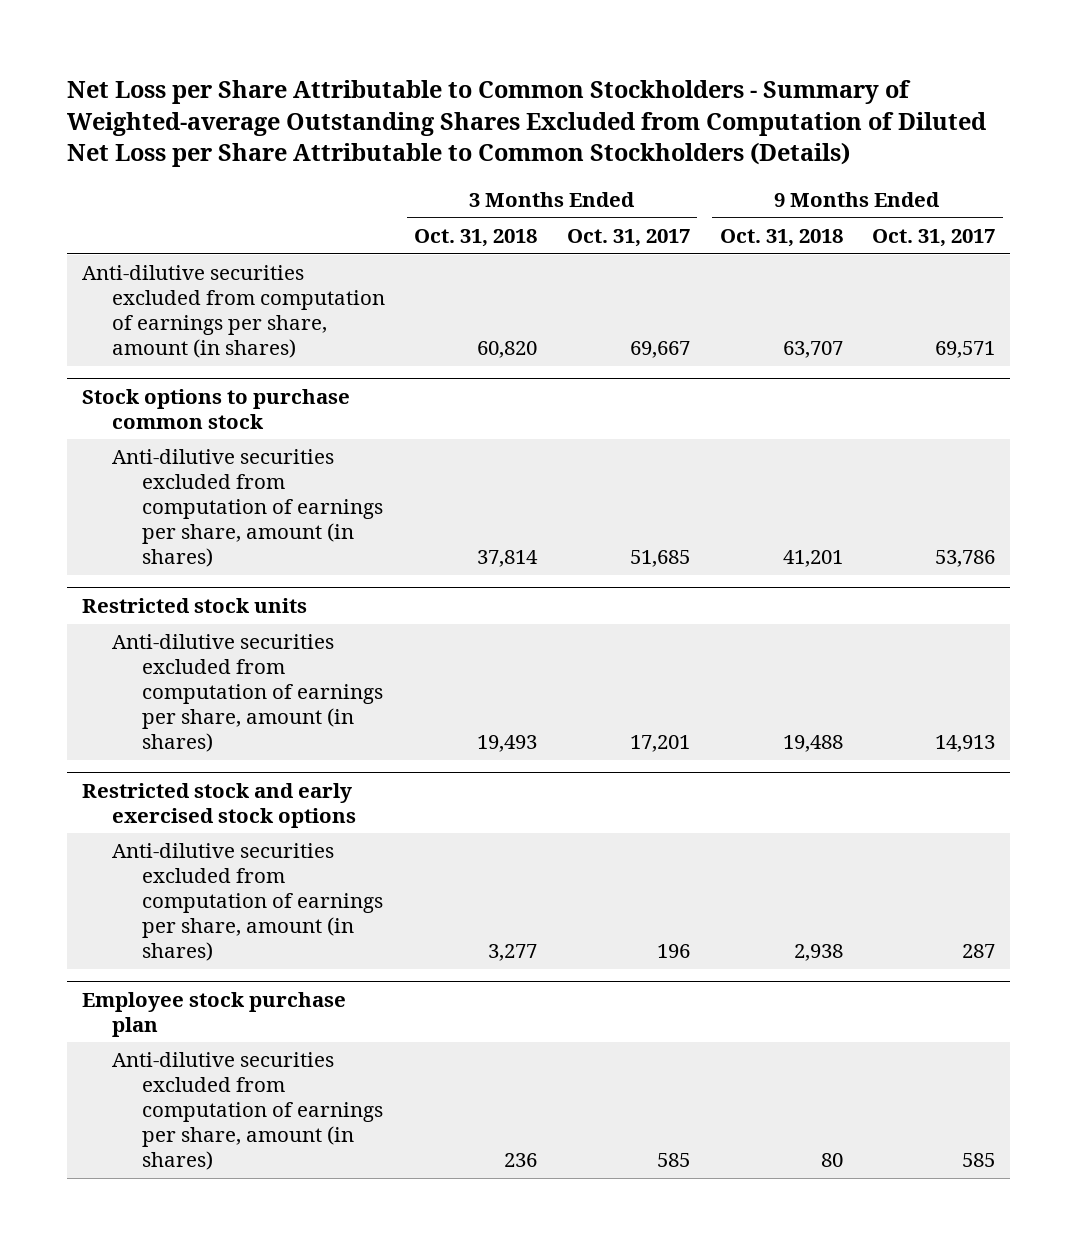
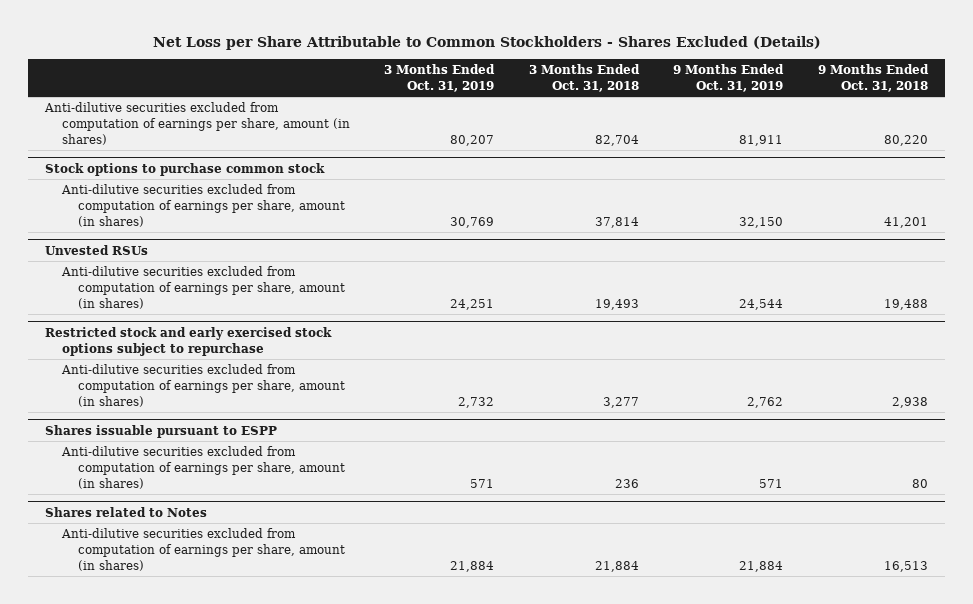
[66,80,986,168] Net Loss per Share Attributable to Common Stockholders - Summary of Weighted-average Outstanding Shares Excluded from Computation of Diluted Net Loss per Share Attributable to Common Stockholders (Details) -> [152,36,821,51] Net Loss per Share Attributable to Common Stockholders - Shares Excluded (Details)
[566,229,690,248] Oct. 31, 2017 -> none
[872,229,996,248] Oct. 31, 2017 -> none
none -> [384,64,496,93] 3 Months Ended Oct. 31, 2019
none -> [673,64,785,93] 9 Months Ended Oct. 31, 2019
[477,341,538,359] 60,820 -> [594,134,639,146] 82,704
[782,341,843,359] 63,707 -> [883,134,928,146] 80,220
[81,597,307,613] Restricted stock units -> [45,245,149,256] Unvested RSUs
[81,782,356,828] Restricted stock and early exercised stock options -> [45,327,333,356] Restricted stock and early exercised stock options subject to repurchase
[81,991,346,1037] Employee stock purchase plan -> none
none -> [45,425,278,439] Shares issuable pursuant to ESPP
none -> [45,507,208,518] Shares related to Notes
none -> [60,528,346,571] Anti-dilutive securities excluded from computation of earnings per share, amount (in shares)

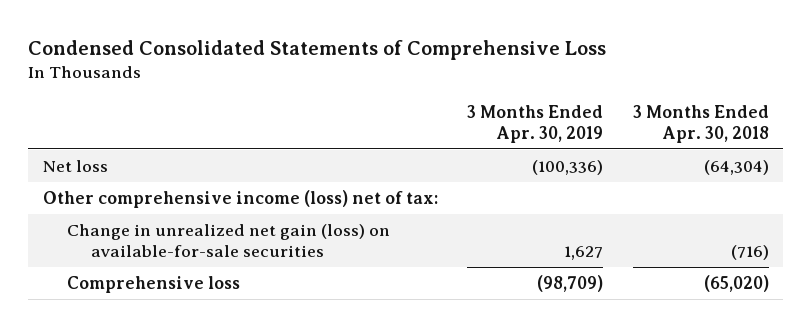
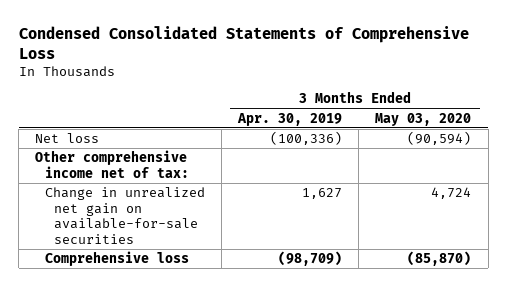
[632,104,769,143] 3 Months Ended Apr. 30, 2018 -> none
none -> [375,112,472,126] May 03, 2020
[42,190,438,209] Other comprehensive income (loss) net of tax: -> [35,150,189,178] Other comprehensive income net of tax:
[66,224,390,258] Change in unrealized net gain (loss) on available-for-sale securities -> [44,187,205,244] Change in unrealized net gain on available-for-sale securities

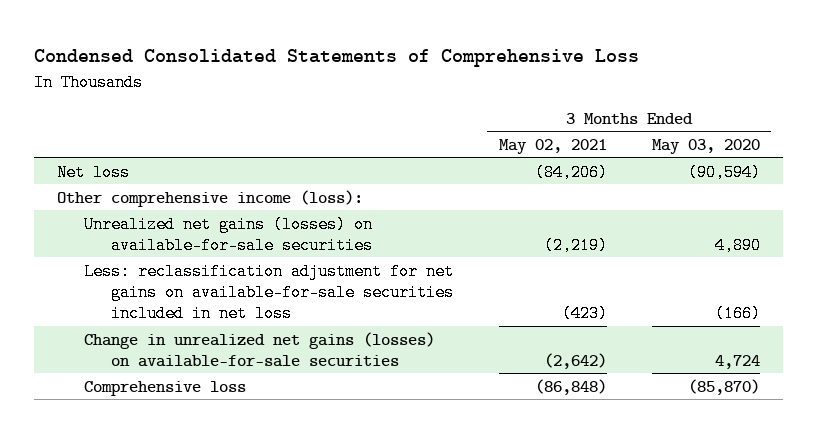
[237,112,343,126] Apr. 30, 2019 -> none
none -> [498,138,607,154] May 02, 2021
[35,150,189,178] Other comprehensive income net of tax: -> [56,189,363,207] Other comprehensive income (loss):
[44,187,205,244] Change in unrealized net gain on available-for-sale securities -> [84,215,374,254] Unrealized net gains (losses) on available-for-sale securities
[431,187,472,200] 4,724 -> [715,236,762,254] 4,890
none -> [84,262,455,323] Less: reclassification adjustment for net gains on available-for-sale securities included in net loss
none -> [84,331,436,367] Change in unrealized net gains (losses) on available-for-sale securities

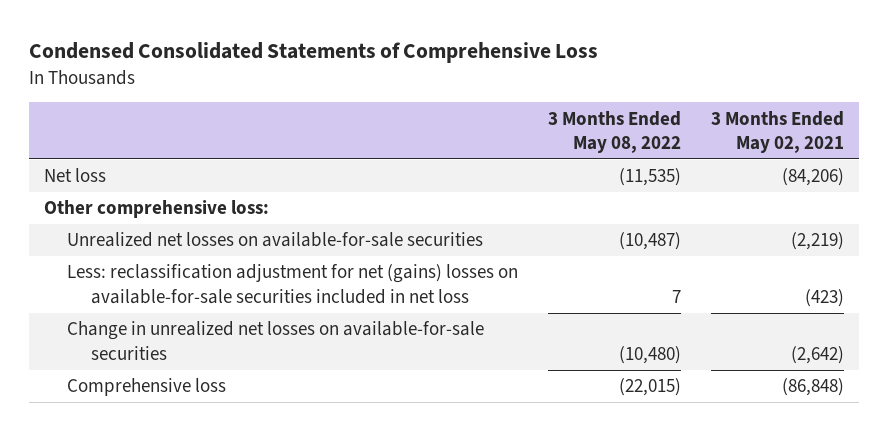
[652,138,761,154] May 03, 2020 -> none
none -> [548,110,682,154] 3 Months Ended May 08, 2022
[56,189,363,207] Other comprehensive income (loss): -> [43,200,269,219] Other comprehensive loss:
[84,215,374,254] Unrealized net gains (losses) on available-for-sale securities -> [67,232,484,248] Unrealized net losses on available-for-sale securities
[84,262,455,323] Less: reclassification adjustment for net gains on available-for-sale securities included in net loss -> [67,264,519,304] Less: reclassification adjustment for net (gains) losses on available-for-sale securities included in net loss
[84,331,436,367] Change in unrealized net gains (losses) on available-for-sale securities -> [67,321,485,360] Change in unrealized net losses on available-for-sale securities

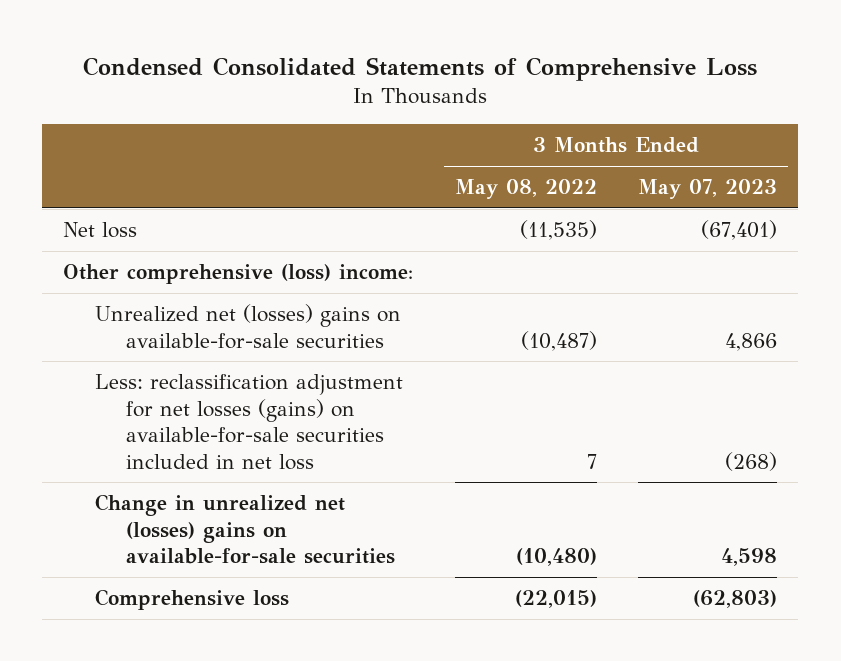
[711,110,845,154] 3 Months Ended May 02, 2021 -> none
none -> [638,179,778,200] May 07, 2023
[43,200,269,219] Other comprehensive loss: -> [63,264,414,285] Other comprehensive (loss) income:
[67,232,484,248] Unrealized net losses on available-for-sale securities -> [94,304,401,349] Unrealized net (losses) gains on available-for-sale securities
[67,264,519,304] Less: reclassification adjustment for net (gains) losses on available-for-sale securities included in net loss -> [94,374,403,470] Less: reclassification adjustment for net losses (gains) on available-for-sale securities included in net loss
[67,321,485,360] Change in unrealized net losses on available-for-sale securities -> [94,494,396,565] Change in unrealized net (losses) gains on available-for-sale securities

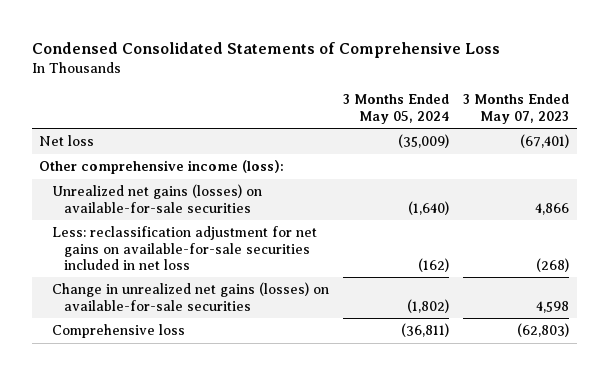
[454,179,597,200] May 08, 2022 -> none
none -> [343,94,450,124] 3 Months Ended May 05, 2024
[63,264,414,285] Other comprehensive (loss) income: -> [39,160,285,175] Other comprehensive income (loss):
[94,304,401,349] Unrealized net (losses) gains on available-for-sale securities -> [51,184,262,213] Unrealized net gains (losses) on available-for-sale securities
[94,374,403,470] Less: reclassification adjustment for net losses (gains) on available-for-sale securities included in net loss -> [51,226,317,270] Less: reclassification adjustment for net gains on available-for-sale securities included in net loss
[94,494,396,565] Change in unrealized net (losses) gains on available-for-sale securities -> [51,282,329,311] Change in unrealized net gains (losses) on available-for-sale securities

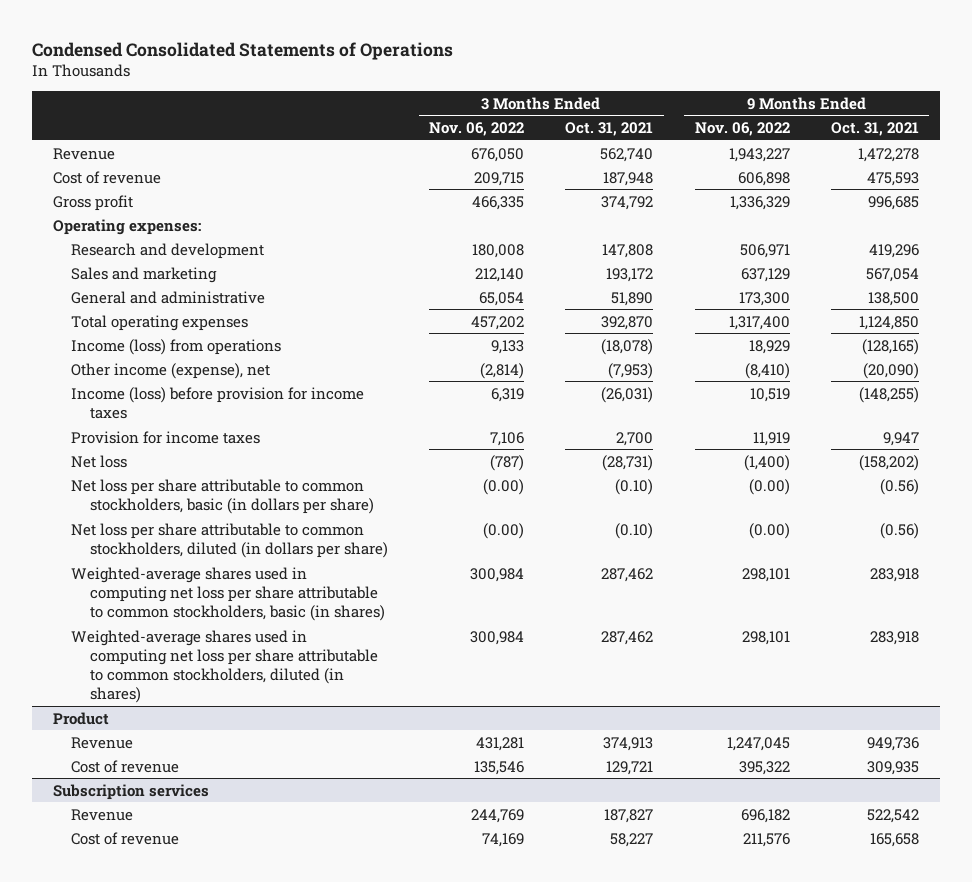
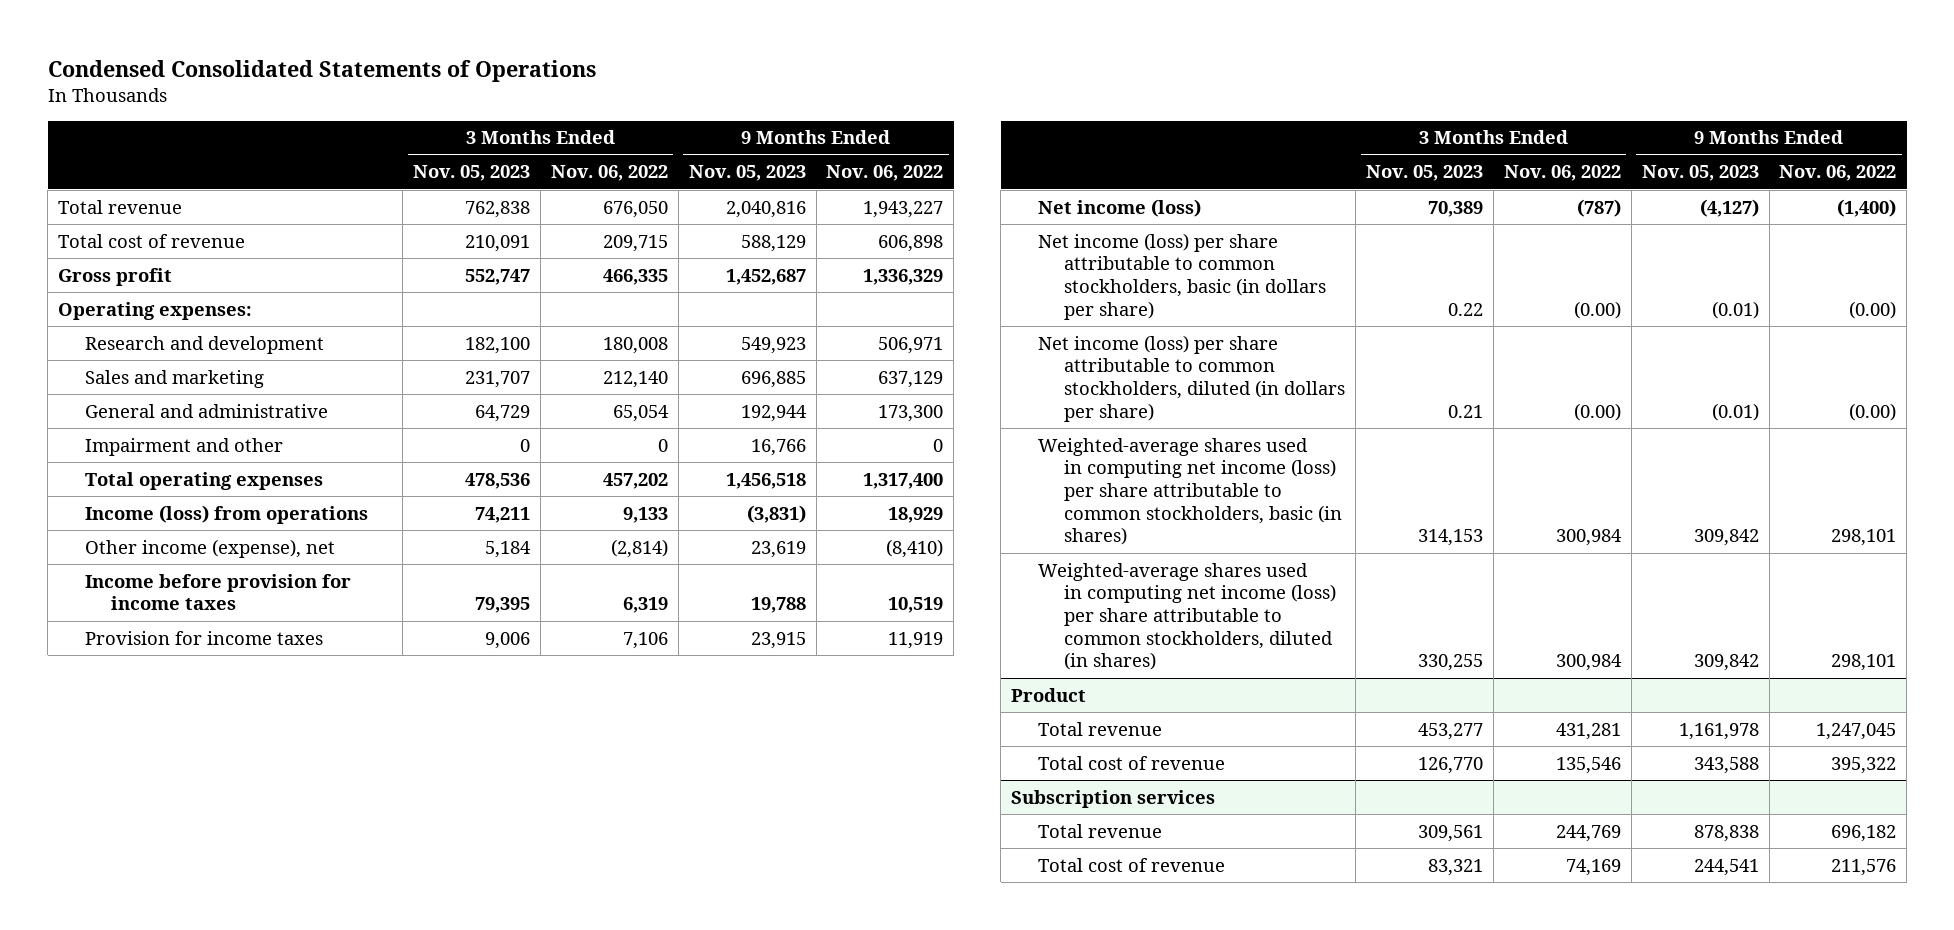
[565,122,654,137] Oct. 31, 2021 -> none
[831,122,920,137] Oct. 31, 2021 -> none
none -> [413,165,531,182] Nov. 05, 2023
none -> [688,165,806,182] Nov. 05, 2023
[52,147,115,160] Revenue -> [57,199,182,214] Total revenue
[52,170,161,184] Cost of revenue -> [57,233,245,248] Total cost of revenue
none -> [84,437,283,456] Impairment and other
[71,386,365,419] Income (loss) before provision for income taxes -> [84,573,351,611] Income before provision for income taxes
[71,454,128,468] Net loss -> [1037,198,1201,217] Net income (loss)
[71,478,374,514] Net loss per share attributable to common stockholders, basic (in dollars per share) -> [1037,232,1327,320] Net income (loss) per share attributable to common stockholders, basic (in dollars per share)
[71,522,388,558] Net loss per share attributable to common stockholders, diluted (in dollars per share) -> [1037,334,1346,422] Net income (loss) per share attributable to common stockholders, diluted (in dollars per share)
[71,566,385,621] Weighted-average shares used in computing net loss per share attributable to common stockholders, basic (in shares) -> [1037,437,1343,546] Weighted-average shares used in computing net income (loss) per share attributable to common stockholders, basic (in shares)
[71,629,378,704] Weighted-average shares used in computing net loss per share attributable to common stockholders, diluted (in shares) -> [1037,562,1337,671] Weighted-average shares used in computing net income (loss) per share attributable to common stockholders, diluted (in shares)
[71,736,134,749] Revenue -> [1037,721,1162,736] Total revenue
[71,759,180,773] Cost of revenue -> [1037,755,1225,770] Total cost of revenue
[71,808,134,821] Revenue -> [1037,823,1162,838] Total revenue
[71,831,180,845] Cost of revenue -> [1037,857,1225,872] Total cost of revenue

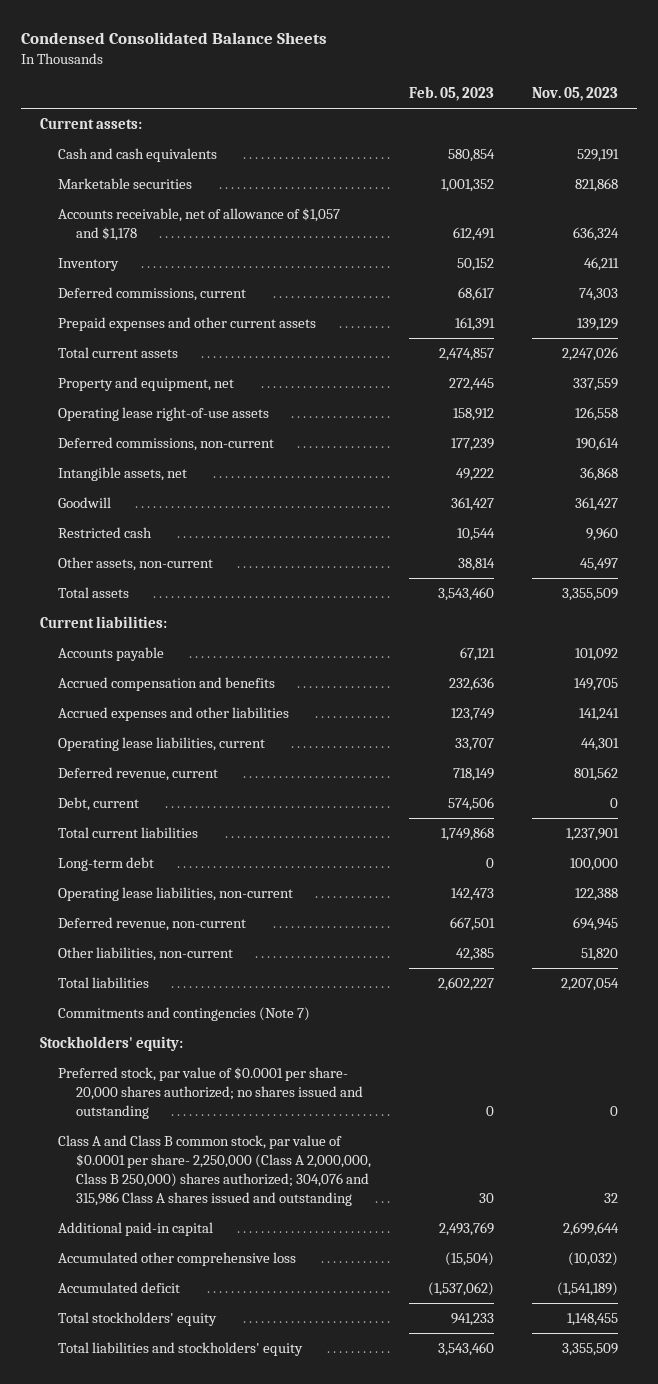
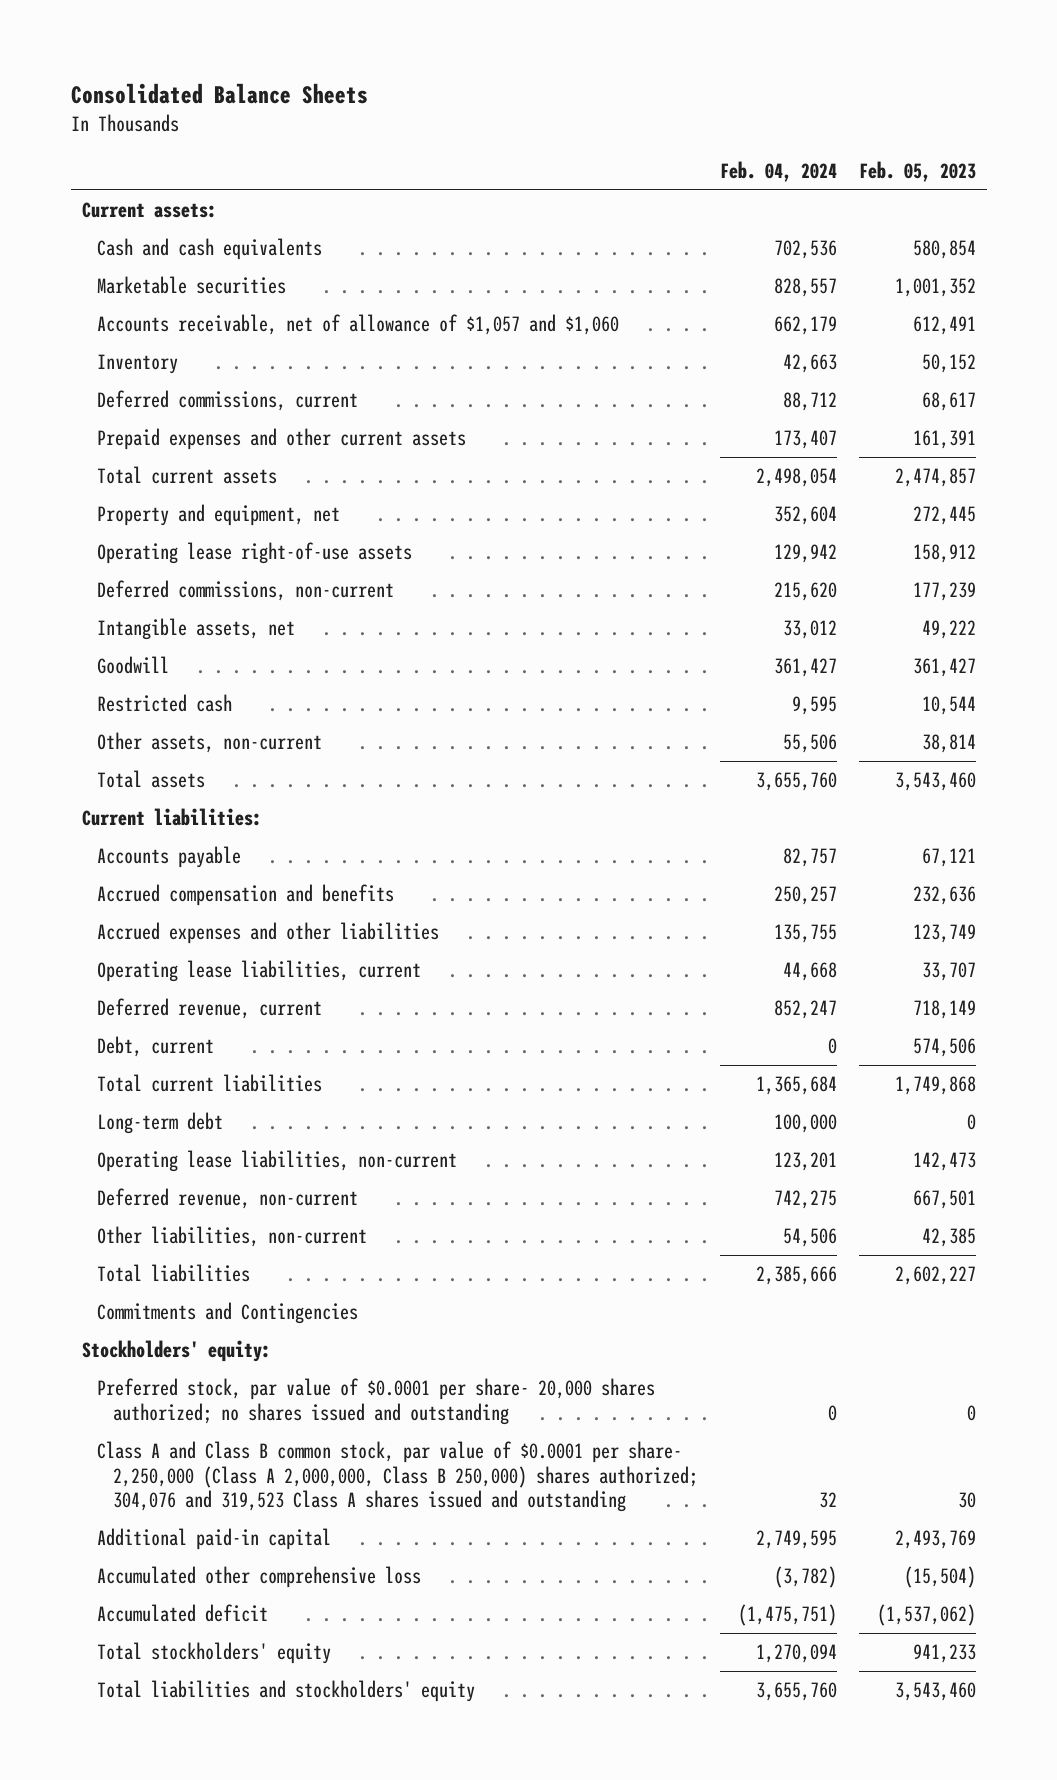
[20,31,327,44] Condensed Consolidated Balance Sheets -> [70,82,368,104] Consolidated Balance Sheets
[531,87,618,102] Nov. 05, 2023 -> none
none -> [719,160,837,182] Feb. 04, 2024
[58,208,341,241] Accounts receivable, net of allowance of $1,057 and $1,178 -> [97,314,620,336] Accounts receivable, net of allowance of $1,057 and $1,060
[58,1007,311,1022] Commitments and contingencies (Note 7) -> [97,1302,359,1325] Commitments and Contingencies
[58,1135,372,1206] Class A and Class B common stock, par value of $0.0001 per share- 2,250,000 (Class A 2,000,000, Class B 250,000) shares authorized; 304,076 and 315,986 Class A shares issued and outstanding -> [97,1441,699,1513] Class A and Class B common stock, par value of $0.0001 per share- 2,250,000 (Class A 2,000,000, Class B 250,000) shares authorized; 304,076 and 319,523 Class A shares issued and outstanding

